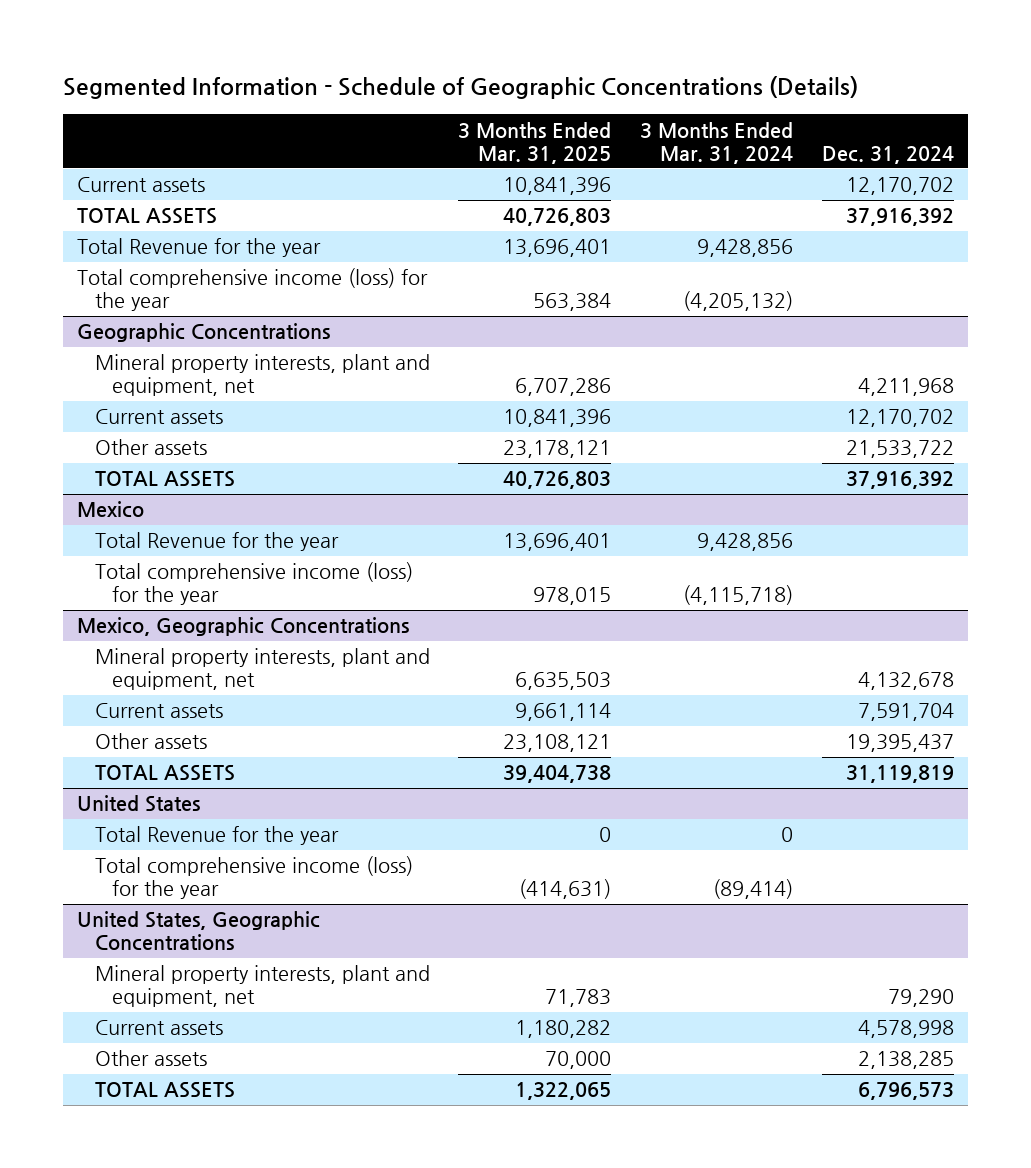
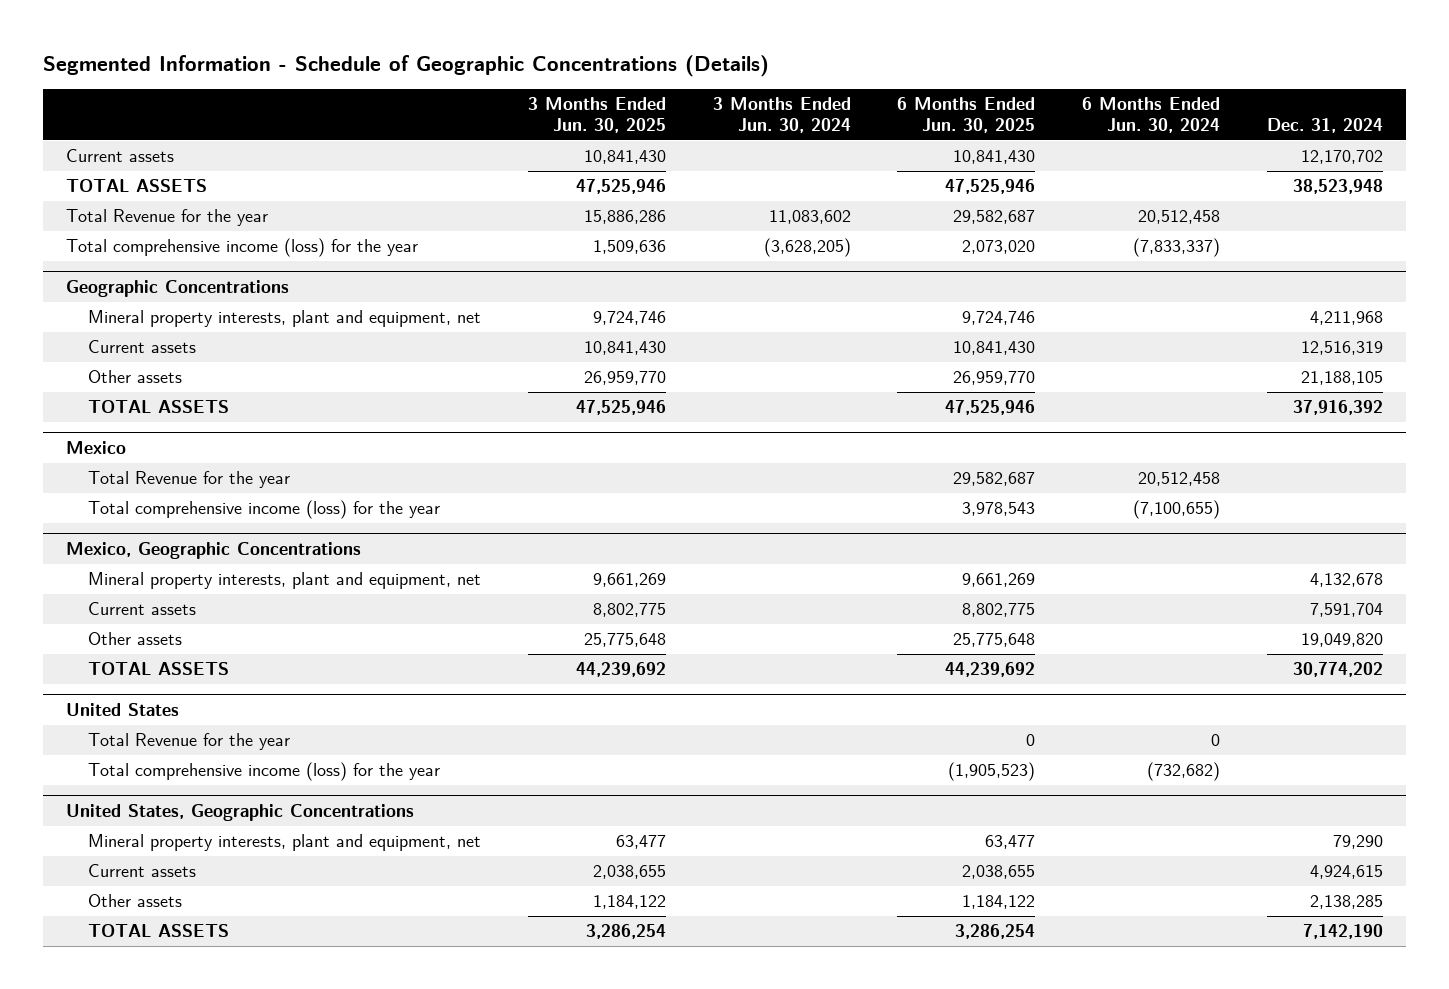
[458,121,612,164] 3 Months Ended Mar. 31, 2025 -> none
[639,121,793,164] 3 Months Ended Mar. 31, 2024 -> none
none -> [527,96,666,134] 3 Months Ended Jun. 30, 2025
none -> [712,96,851,134] 3 Months Ended Jun. 30, 2024
none -> [897,96,1036,134] 6 Months Ended Jun. 30, 2025
none -> [1082,96,1221,134] 6 Months Ended Jun. 30, 2024
[845,208,954,227] 37,916,392 -> [1292,179,1383,195] 38,523,948
[845,409,954,428] 12,170,702 -> [1300,341,1383,356] 12,516,319
[845,440,954,459] 21,533,722 -> [1300,371,1383,386] 21,188,105
[845,734,954,753] 19,395,437 -> [1300,633,1383,648] 19,049,820
[845,765,954,784] 31,119,819 -> [1292,662,1383,678] 30,774,202
[857,1020,954,1039] 4,578,998 -> [1309,865,1383,880] 4,924,615
[857,1082,954,1101] 6,796,573 -> [1302,924,1383,940] 7,142,190

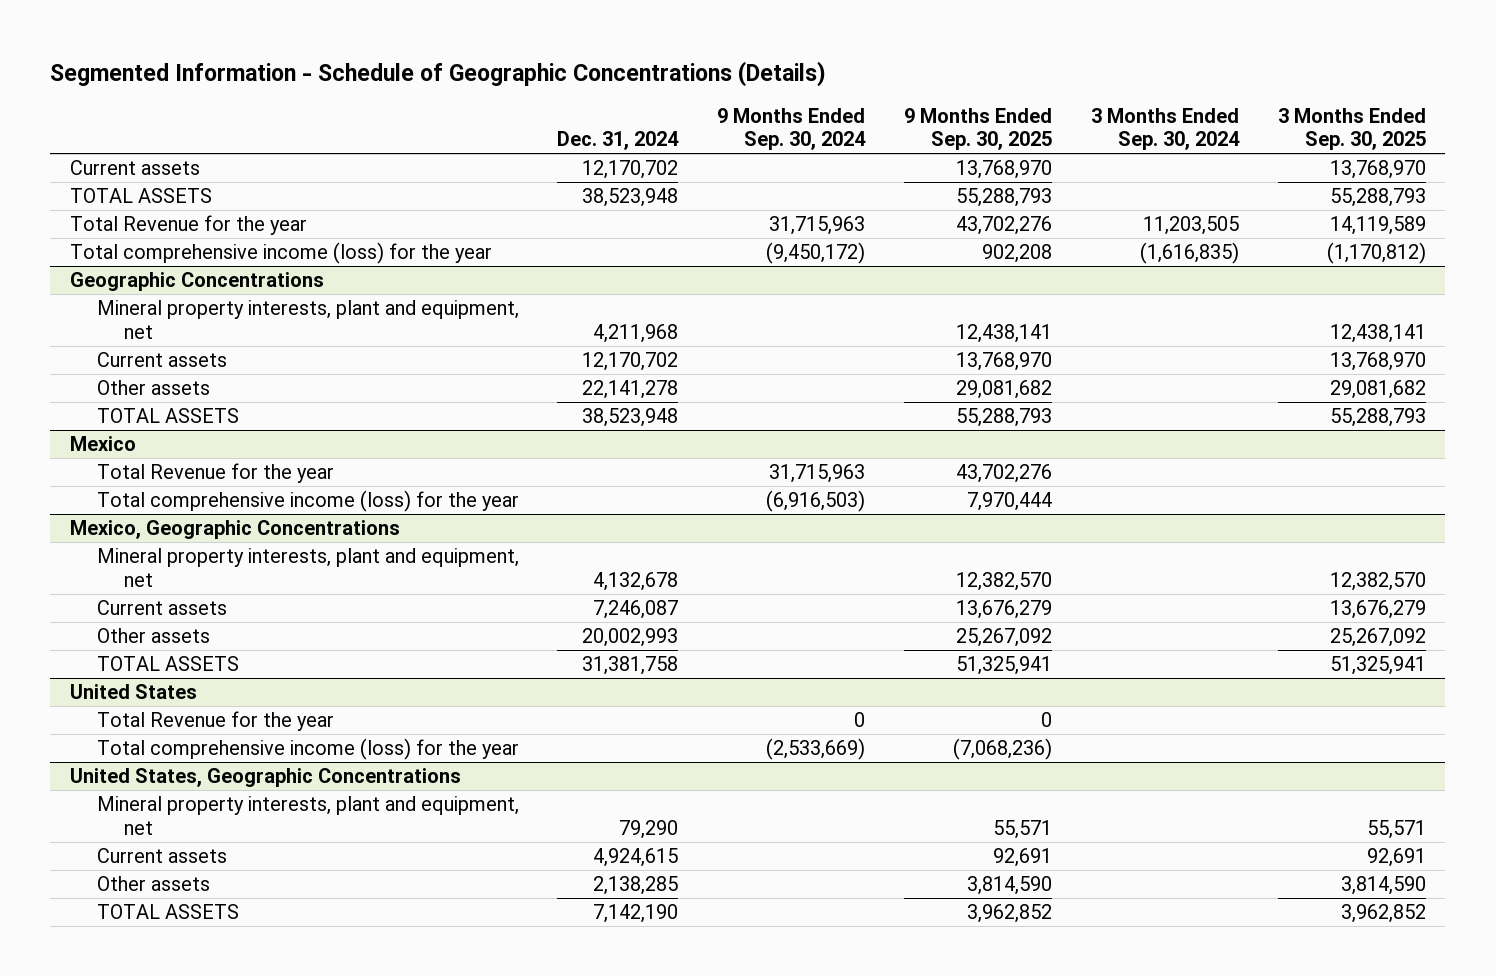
[527,96,666,134] 3 Months Ended Jun. 30, 2025 -> none
[712,96,851,134] 3 Months Ended Jun. 30, 2024 -> none
[897,96,1036,134] 6 Months Ended Jun. 30, 2025 -> none
[1082,96,1221,134] 6 Months Ended Jun. 30, 2024 -> none
none -> [717,107,867,151] 9 Months Ended Sep. 30, 2024
none -> [904,107,1053,151] 9 Months Ended Sep. 30, 2025
none -> [1091,107,1241,151] 3 Months Ended Sep. 30, 2024
none -> [1277,107,1426,151] 3 Months Ended Sep. 30, 2025
[1300,341,1383,356] 12,516,319 -> [582,352,679,372] 12,170,702
[1300,371,1383,386] 21,188,105 -> [582,380,679,400] 22,141,278
[1292,400,1383,416] 37,916,392 -> [582,408,679,428] 38,523,948
[1309,603,1383,618] 7,591,704 -> [593,600,679,620] 7,246,087
[1300,633,1383,648] 19,049,820 -> [582,628,679,648] 20,002,993
[1292,662,1383,678] 30,774,202 -> [582,656,679,676] 31,381,758

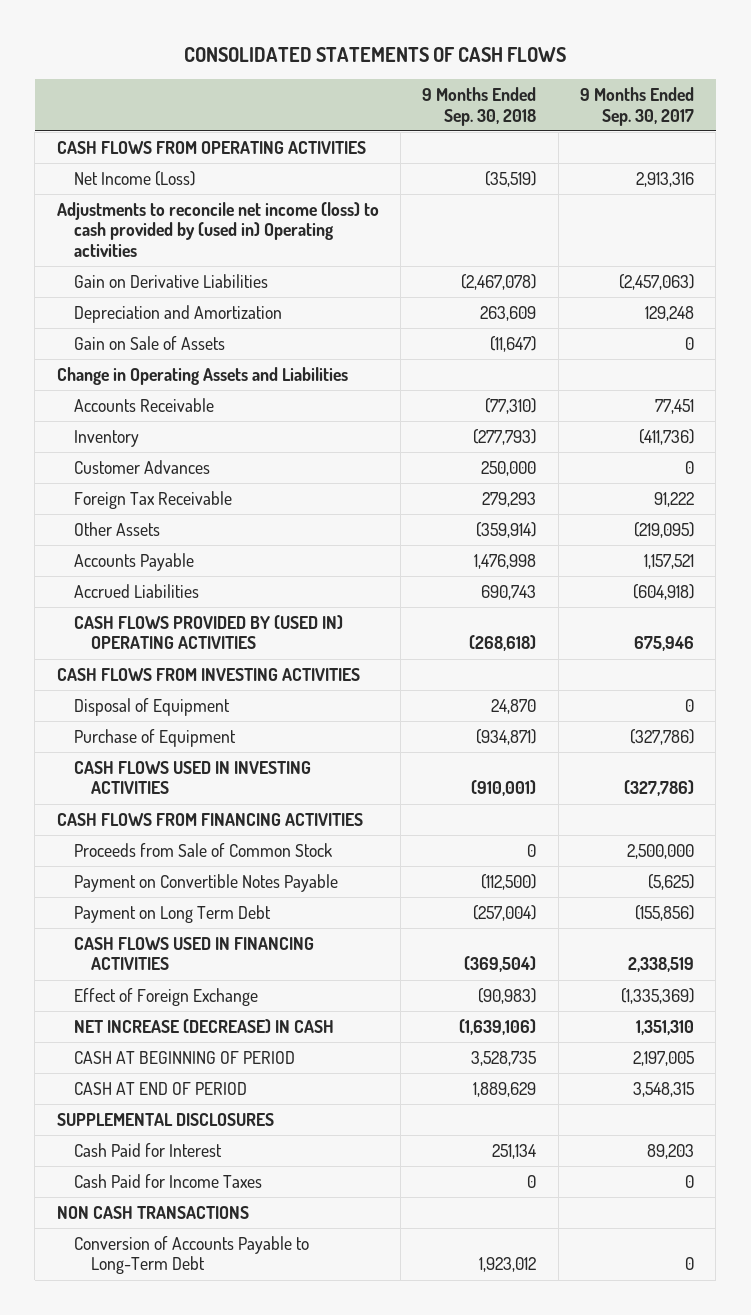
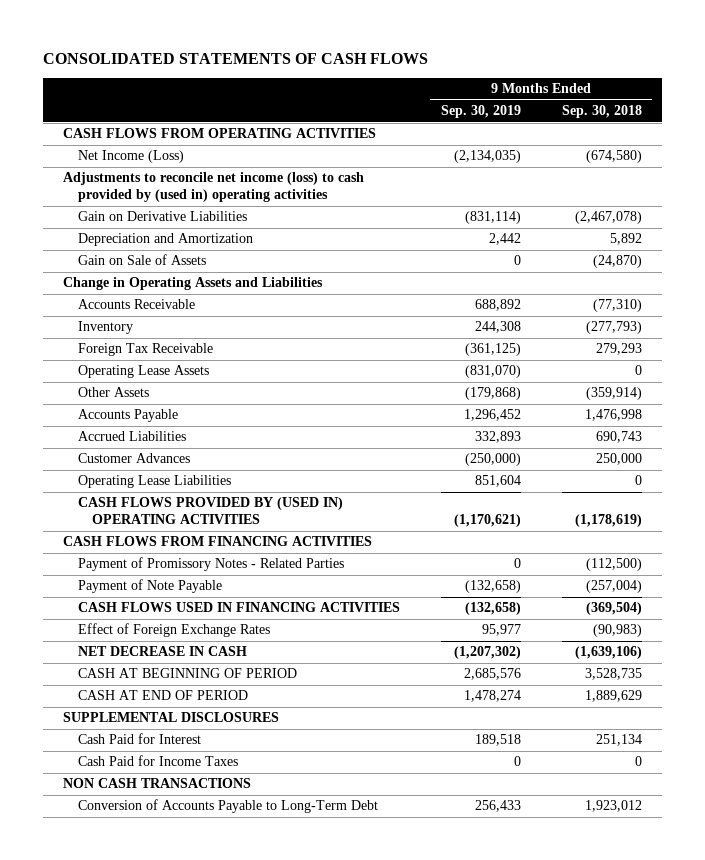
[579,87,694,126] 9 Months Ended Sep. 30, 2017 -> none
none -> [440,105,521,119] Sep. 30, 2019
[485,170,537,187] (35,519) -> [585,150,642,164] (674,580)
[56,201,379,257] Adjustments to reconcile net income (loss) to cash provided by (used in) Operating activities -> [63,172,365,203] Adjustments to reconcile net income (loss) to cash provided by (used in) operating activities
[480,305,537,321] 263,609 -> [609,233,642,246] 5,892
[490,335,537,352] (11,647) -> [592,255,642,269] (24,870)
none -> [77,365,209,379] Operating Lease Assets
[56,667,360,681] CASH FLOWS FROM INVESTING ACTIVITIES -> none
[74,697,231,716] Disposal of Equipment -> none
[74,728,237,747] Purchase of Equipment -> none
[74,760,312,795] CASH FLOWS USED IN INVESTING ACTIVITIES -> none
[74,459,211,474] Customer Advances -> [77,453,190,464] Customer Advances
none -> [77,475,231,489] Operating Lease Liabilities
[469,635,537,652] (268,618) -> [574,514,642,528] (1,178,619)
[74,842,333,857] Proceeds from Sale of Common Stock -> none
[74,873,339,892] Payment on Convertible Notes Payable -> [77,557,344,572] Payment of Promissory Notes - Related Parties
[74,904,272,923] Payment on Long Term Debt -> [77,579,222,594] Payment of Note Payable
[74,987,259,1006] Effect of Foreign Exchange -> [77,623,270,638] Effect of Foreign Exchange Rates
[74,1018,335,1033] NET INCREASE (DECREASE) IN CASH -> [77,646,247,657] NET DECREASE IN CASH

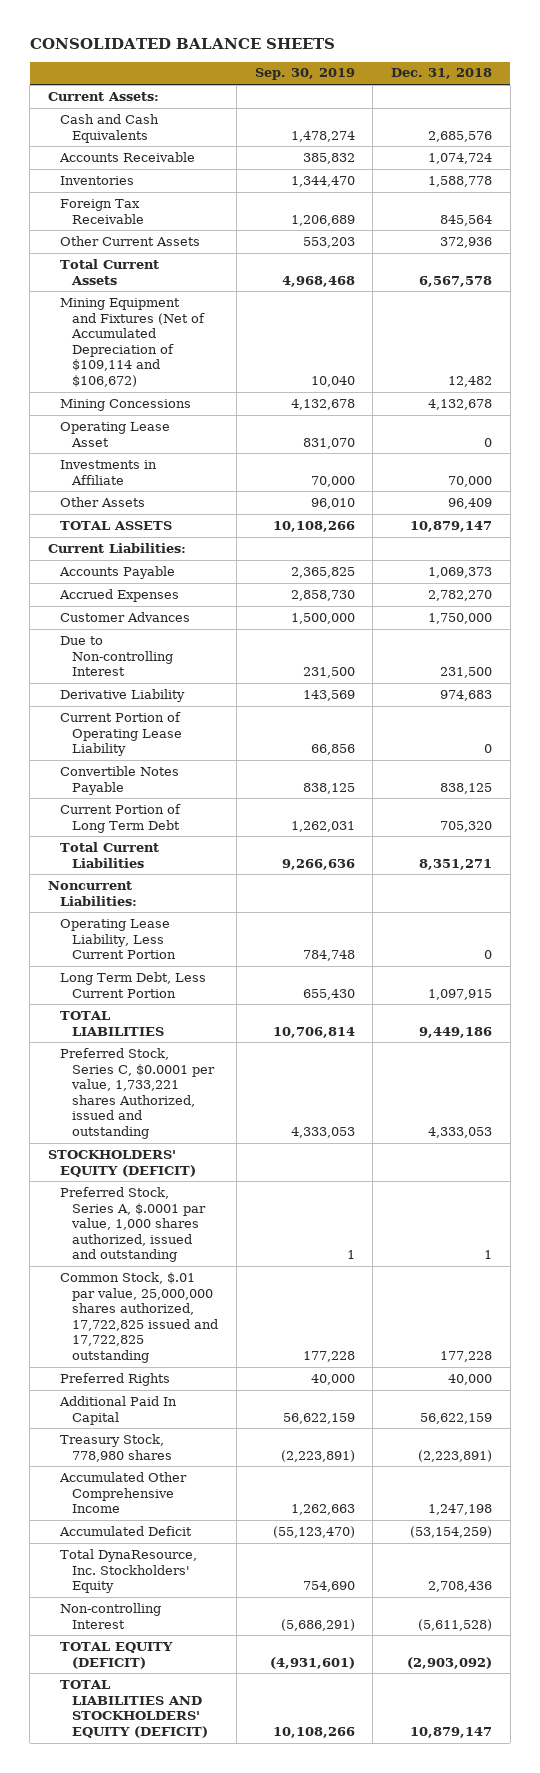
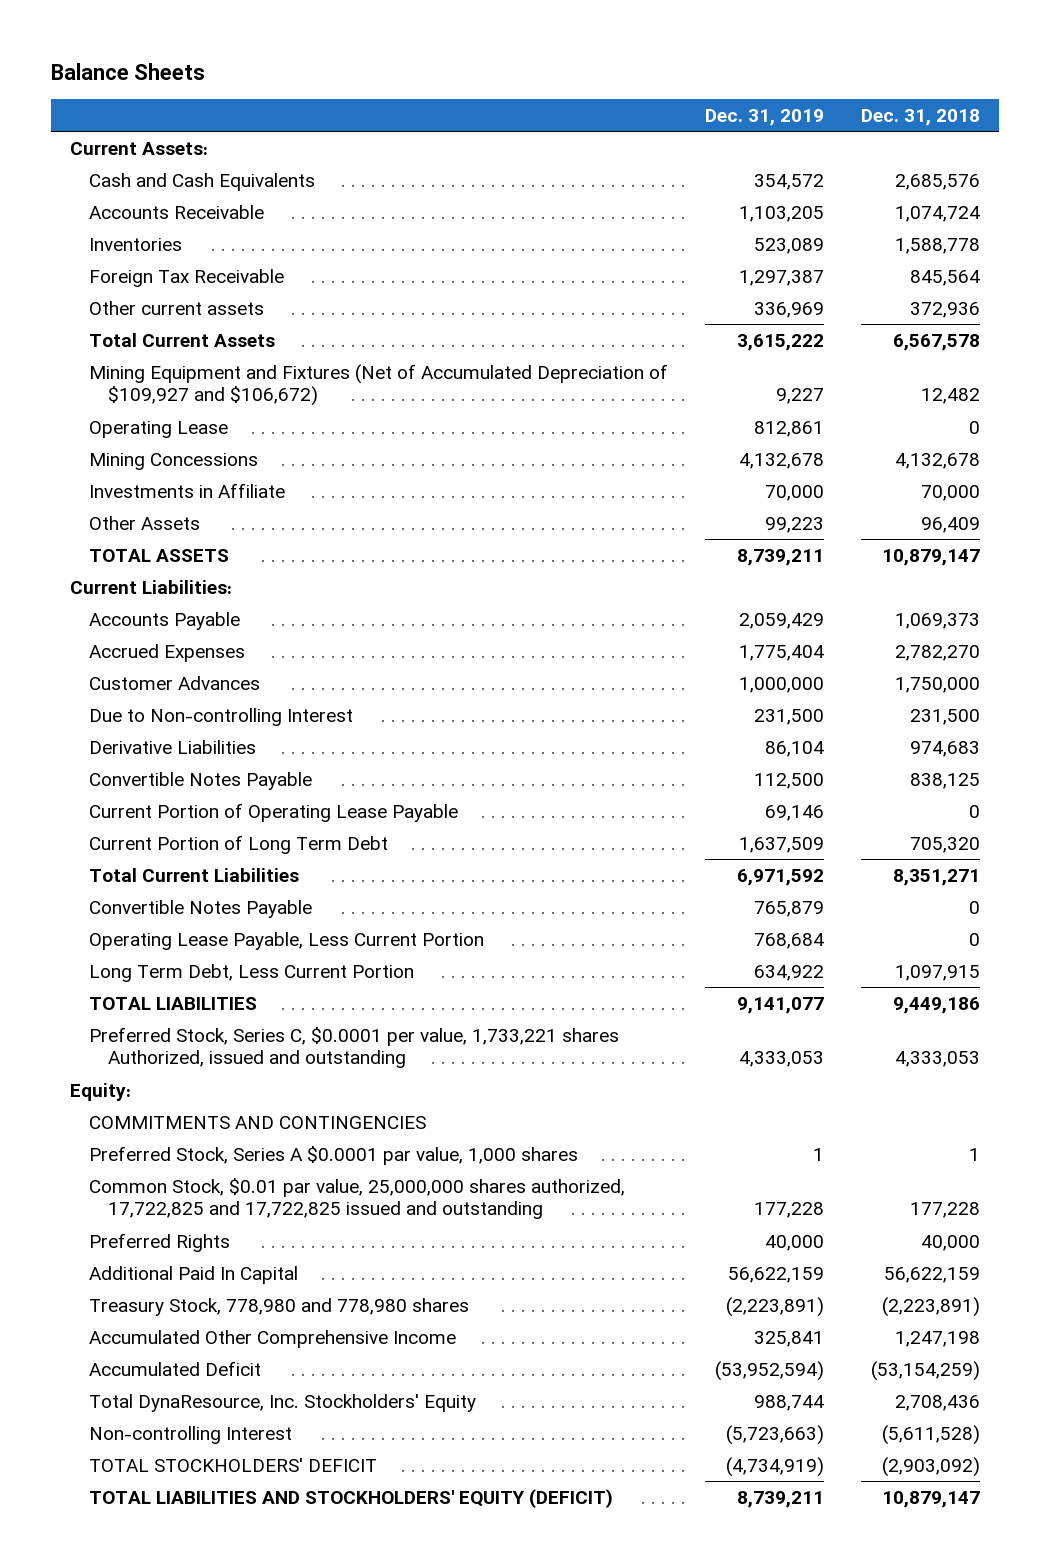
[29,38,335,50] CONSOLIDATED BALANCE SHEETS -> [50,63,205,81] Balance Sheets
[254,68,355,81] Sep. 30, 2019 -> none
none -> [705,108,825,126] Dec. 31, 2019
[60,235,201,246] Other Current Assets -> [88,300,264,315] Other current assets
[60,297,206,388] Mining Equipment and Fixtures (Net of Accumulated Depreciation of $109,114 and $106,672) -> [88,363,668,407] Mining Equipment and Fixtures (Net of Accumulated Depreciation of $109,927 and $106,672)
none -> [88,420,228,438] Operating Lease
[60,421,171,447] Operating Lease Asset -> none
[60,711,183,757] Current Portion of Operating Lease Liability -> none
[60,688,186,702] Derivative Liability -> [88,739,256,754] Derivative Liabilities
none -> [88,802,458,822] Current Portion of Operating Lease Payable
[47,880,138,906] Noncurrent Liabilities: -> none
none -> [88,899,312,918] Convertible Notes Payable
[60,918,177,960] Operating Lease Liability, Less Current Portion -> [88,931,484,950] Operating Lease Payable, Less Current Portion
[47,1149,197,1177] STOCKHOLDERS' EQUITY (DEFICIT) -> [69,1082,131,1101] Equity:
none -> [88,1115,426,1129] COMMITMENTS AND CONTINGENCIES
[60,1186,207,1263] Preferred Stock, Series A, $.0001 par value, 1,000 shares authorized, issued and outstanding -> [88,1145,578,1165] Preferred Stock, Series A $0.0001 par value, 1,000 shares
[60,1271,219,1364] Common Stock, $.01 par value, 25,000,000 shares authorized, 17,722,825 issued and 17,722,825 outstanding -> [88,1177,625,1220] Common Stock, $0.01 par value, 25,000,000 shares authorized, 17,722,825 and 17,722,825 issued and outstanding
[60,1433,173,1462] Treasury Stock, 778,980 shares -> [88,1297,469,1316] Treasury Stock, 778,980 and 778,980 shares
[60,1641,174,1669] TOTAL EQUITY (DEFICIT) -> [88,1457,377,1472] TOTAL STOCKHOLDERS' DEFICIT

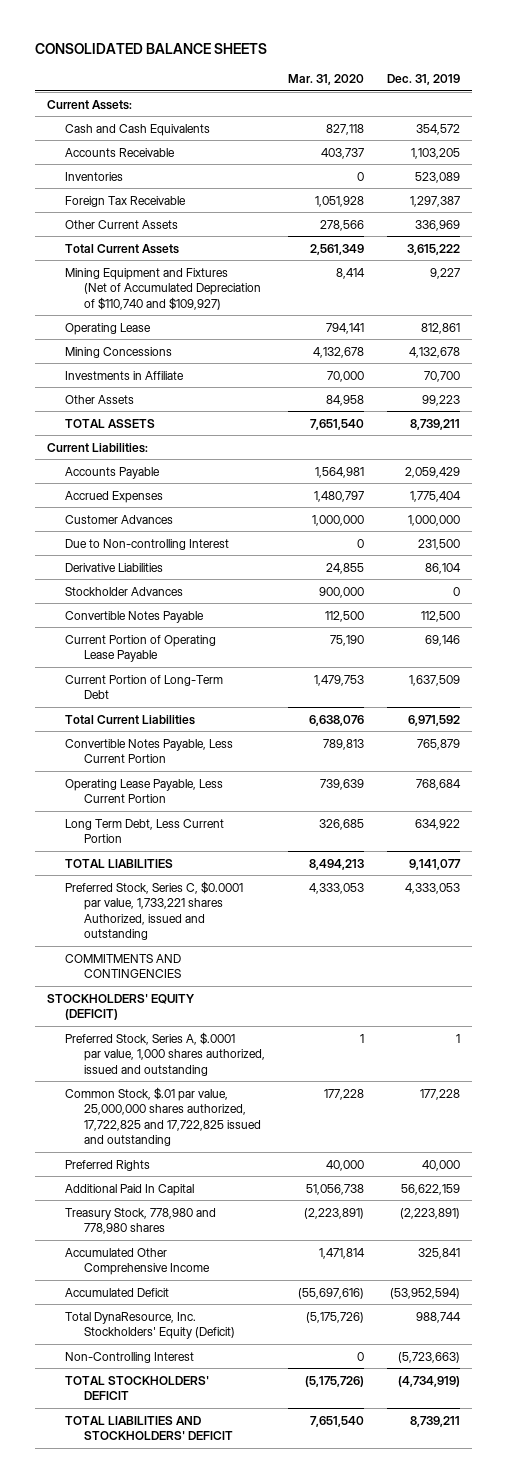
[50,63,205,81] Balance Sheets -> [35,43,268,55] CONSOLIDATED BALANCE SHEETS
[861,108,981,126] Dec. 31, 2018 -> none
none -> [287,73,364,85] Mar. 31, 2020
[88,300,264,315] Other current assets -> [65,219,179,229] Other Current Assets
[88,363,668,407] Mining Equipment and Fixtures (Net of Accumulated Depreciation of $109,927 and $106,672) -> [65,267,261,310] Mining Equipment and Fixtures (Net of Accumulated Depreciation of $110,740 and $109,927)
[765,484,825,501] 70,000 -> [424,370,461,382] 70,700
none -> [65,586,184,596] Stockholder Advances
[88,834,388,854] Current Portion of Long Term Debt -> [65,674,224,700] Current Portion of Long-Term Debt
[88,899,312,918] Convertible Notes Payable -> [65,738,234,764] Convertible Notes Payable, Less Current Portion
[69,1082,131,1101] Equity: -> none
[88,1026,619,1069] Preferred Stock, Series C, $0.0001 per value, 1,733,221 shares Authorized, issued and outstanding -> [65,880,244,940] Preferred Stock, Series C, $0.0001 par value, 1,733,221 shares Authorized, issued and outstanding
none -> [47,993,196,1021] STOCKHOLDERS' EQUITY (DEFICIT)
[88,1145,578,1165] Preferred Stock, Series A $0.0001 par value, 1,000 shares -> [65,1031,265,1076] Preferred Stock, Series A, $.0001 par value, 1,000 shares authorized, issued and outstanding
[88,1177,625,1220] Common Stock, $0.01 par value, 25,000,000 shares authorized, 17,722,825 and 17,722,825 issued and outstanding -> [65,1086,261,1146] Common Stock, $.01 par value, 25,000,000 shares authorized, 17,722,825 and 17,722,825 issued and outstanding
[88,1393,476,1412] Total DynaResource, Inc. Stockholders' Equity -> [65,1311,235,1340] Total DynaResource, Inc. Stockholders' Equity (Deficit)
[88,1425,292,1444] Non-controlling Interest -> [65,1351,195,1363] Non-Controlling Interest
[88,1488,613,1508] TOTAL LIABILITIES AND STOCKHOLDERS' EQUITY (DEFICIT) -> [65,1415,233,1441] TOTAL LIABILITIES AND STOCKHOLDERS' DEFICIT

